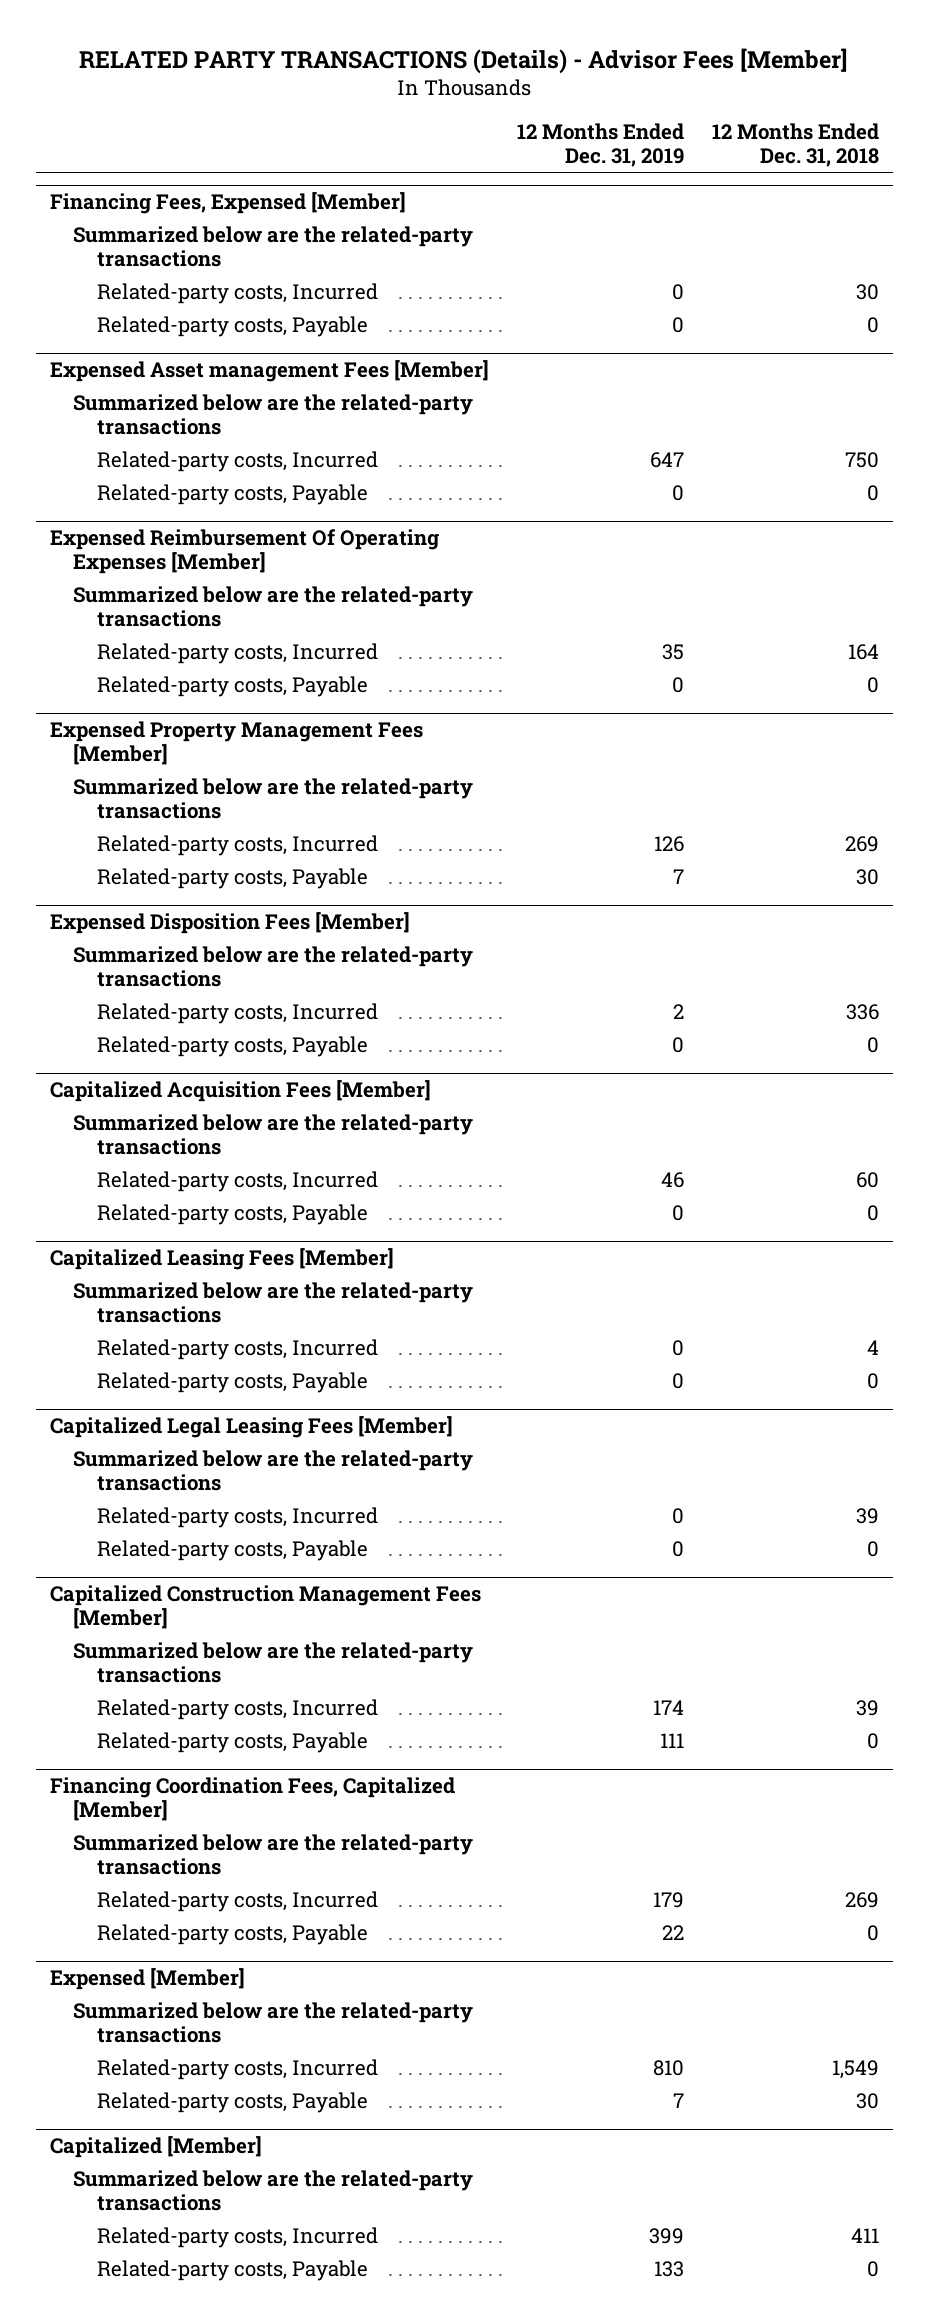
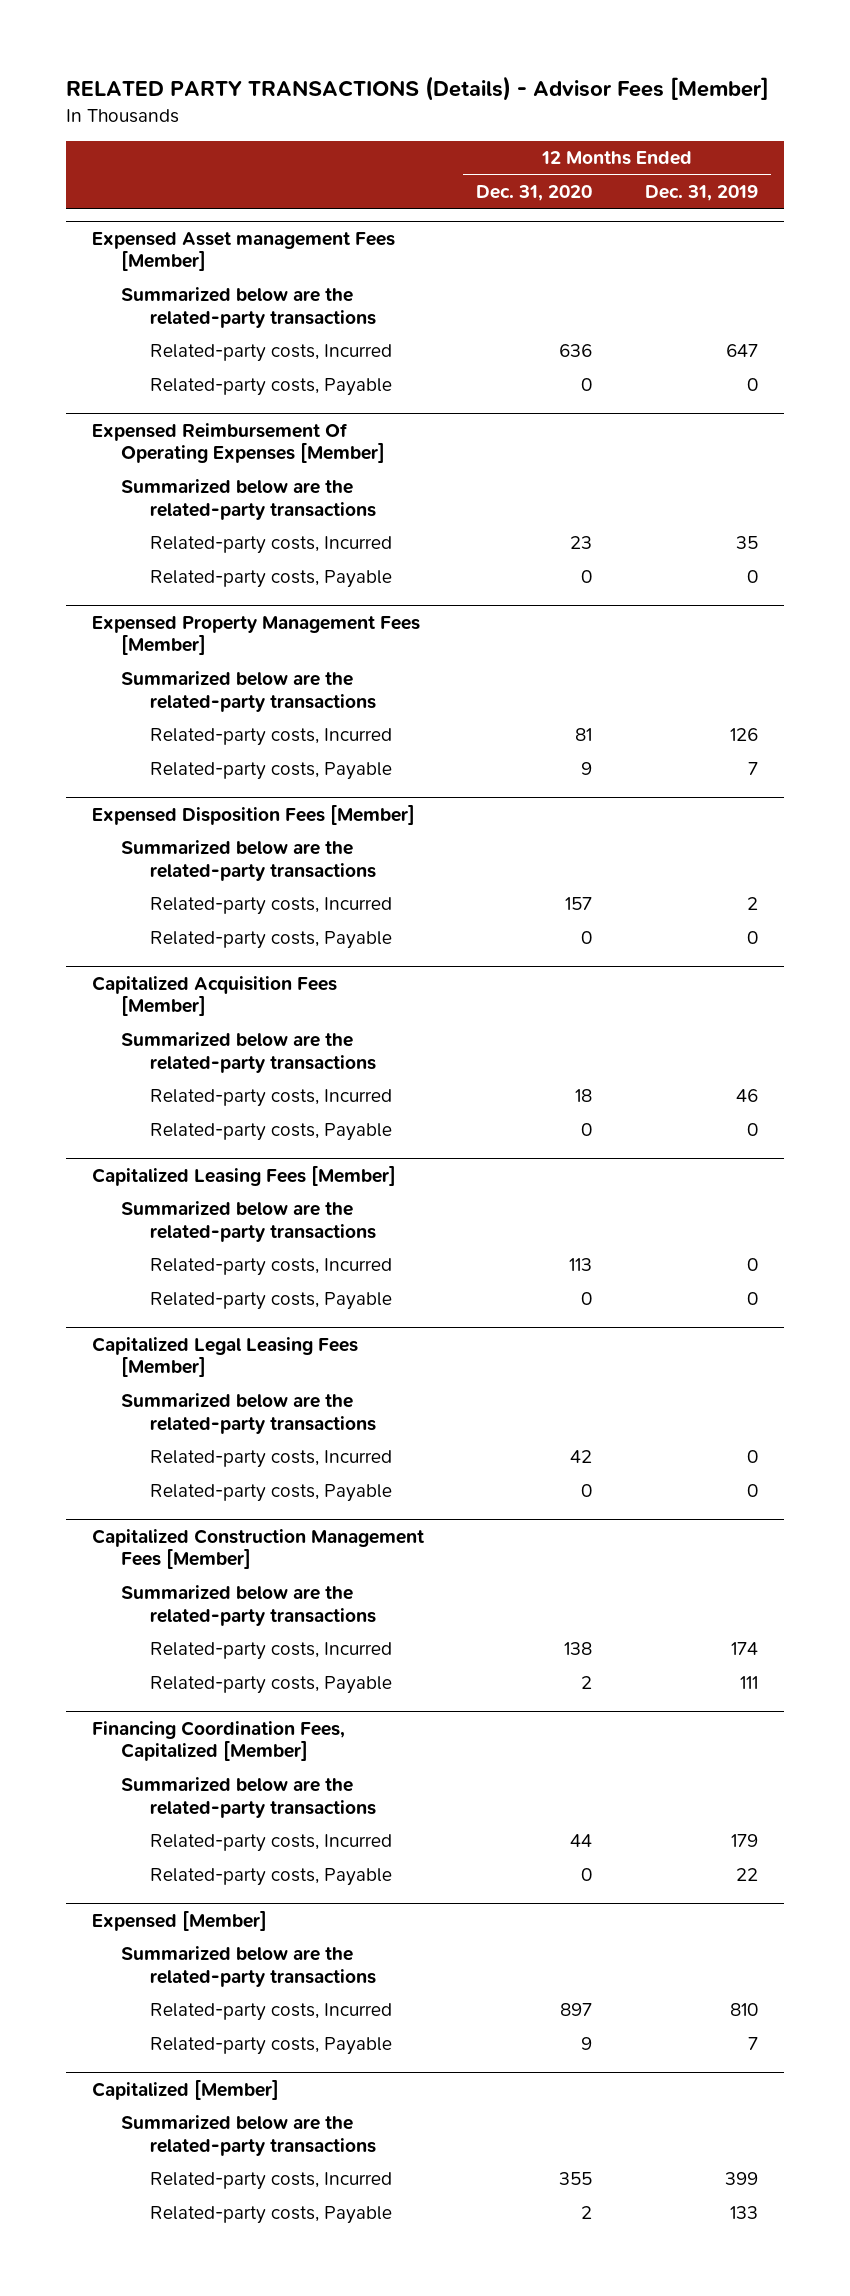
[711,123,879,168] 12 Months Ended Dec. 31, 2018 -> none
none -> [476,185,593,202] Dec. 31, 2020
[50,191,407,214] Financing Fees, Expensed [Member] -> none
[73,225,474,267] Summarized below are the related-party transactions -> none
[96,282,378,304] Related-party costs, Incurred -> none
[96,315,368,337] Related-party costs, Payable -> none

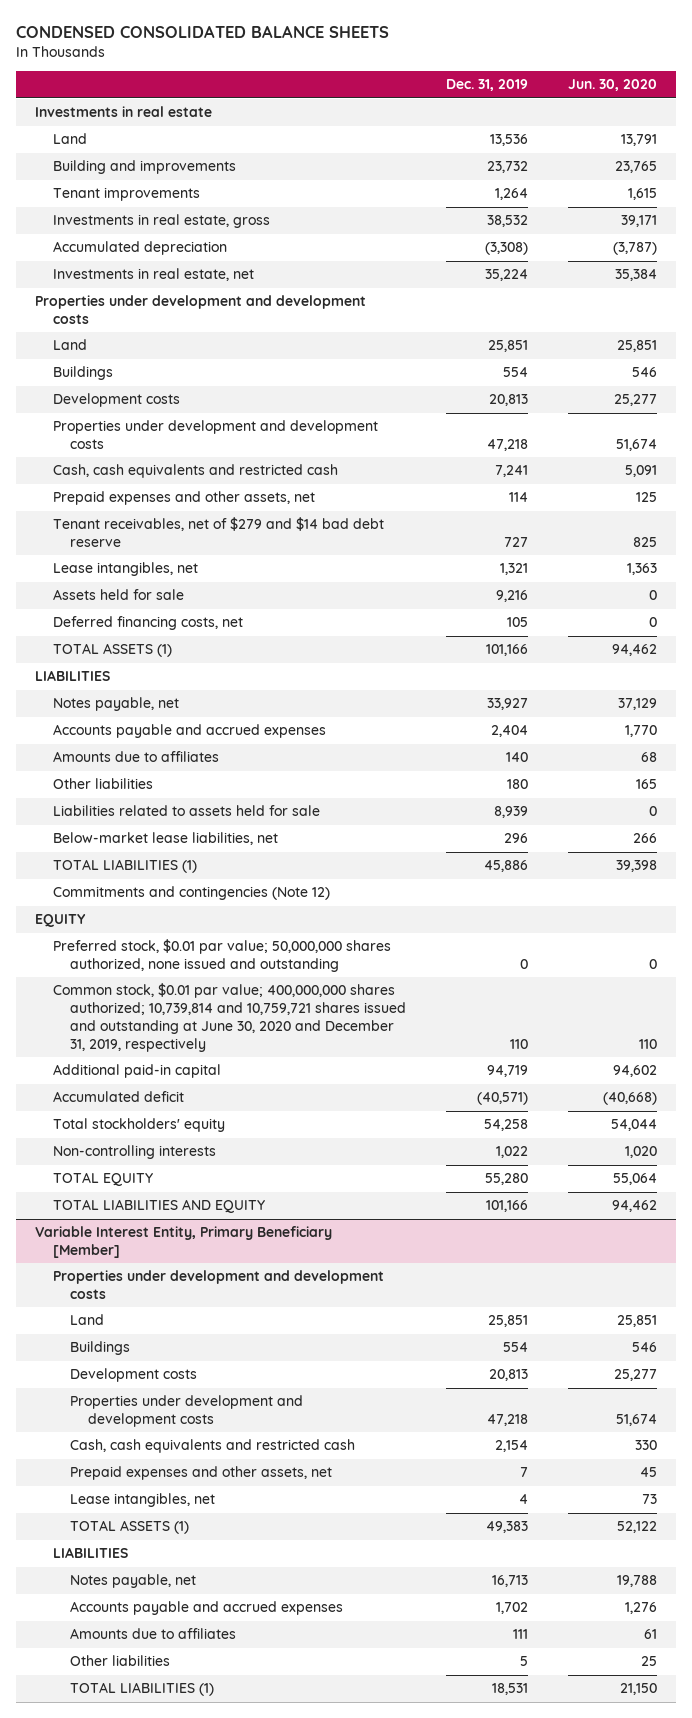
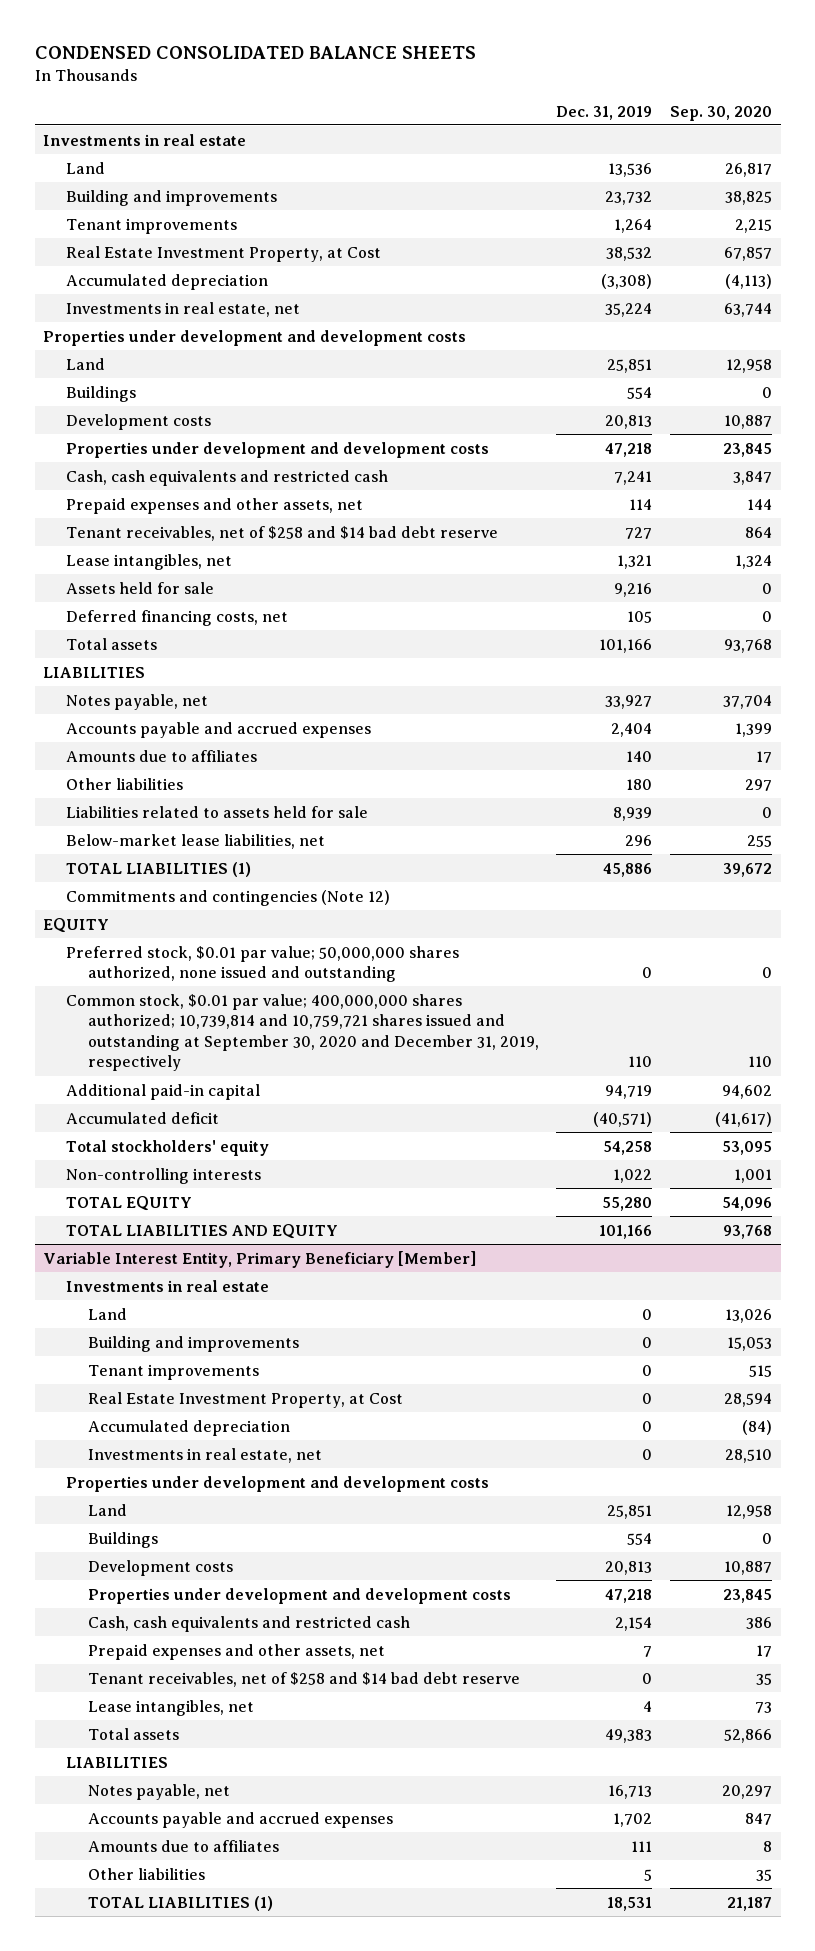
[567,79,657,92] Jun. 30, 2020 -> none
none -> [669,105,772,121] Sep. 30, 2020
[52,214,270,229] Investments in real estate, gross -> [65,245,381,262] Real Estate Investment Property, at Cost
[52,517,384,548] Tenant receivables, net of $279 and $14 bad debt reserve -> [65,525,498,541] Tenant receivables, net of $258 and $14 bad debt reserve
[52,643,172,658] TOTAL ASSETS (1) -> [65,637,157,650] Total assets
[52,983,407,1052] Common stock, $0.01 par value; 400,000,000 shares authorized; 10,739,814 and 10,759,721 shares issued and outstanding at June 30, 2020 and December 31, 2019, respectively -> [65,993,540,1072] Common stock, $0.01 par value; 400,000,000 shares authorized; 10,739,814 and 10,759,721 shares issued and outstanding at September 30, 2020 and December 31, 2019, respectively
none -> [65,1279,269,1292] Investments in real estate
none -> [88,1307,128,1320] Land
none -> [88,1335,300,1352] Building and improvements
none -> [88,1363,260,1380] Tenant improvements
none -> [88,1391,404,1408] Real Estate Investment Property, at Cost
none -> [88,1419,291,1436] Accumulated depreciation
none -> [88,1447,323,1463] Investments in real estate, net
none -> [88,1671,521,1687] Tenant receivables, net of $258 and $14 bad debt reserve
[70,1520,190,1535] TOTAL ASSETS (1) -> [88,1727,180,1740] Total assets

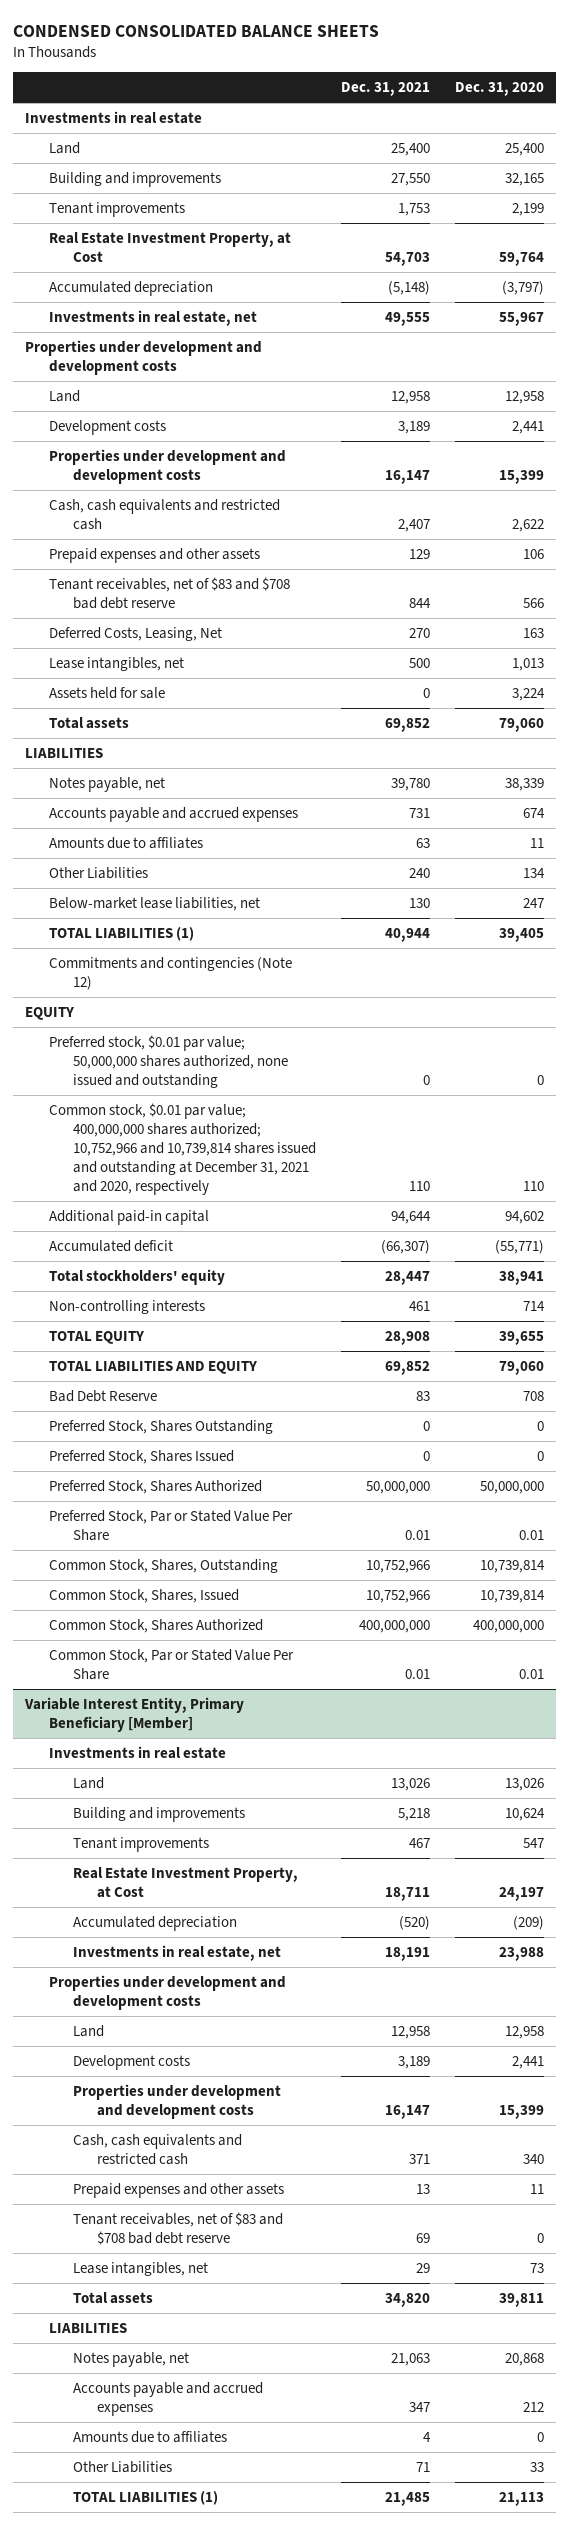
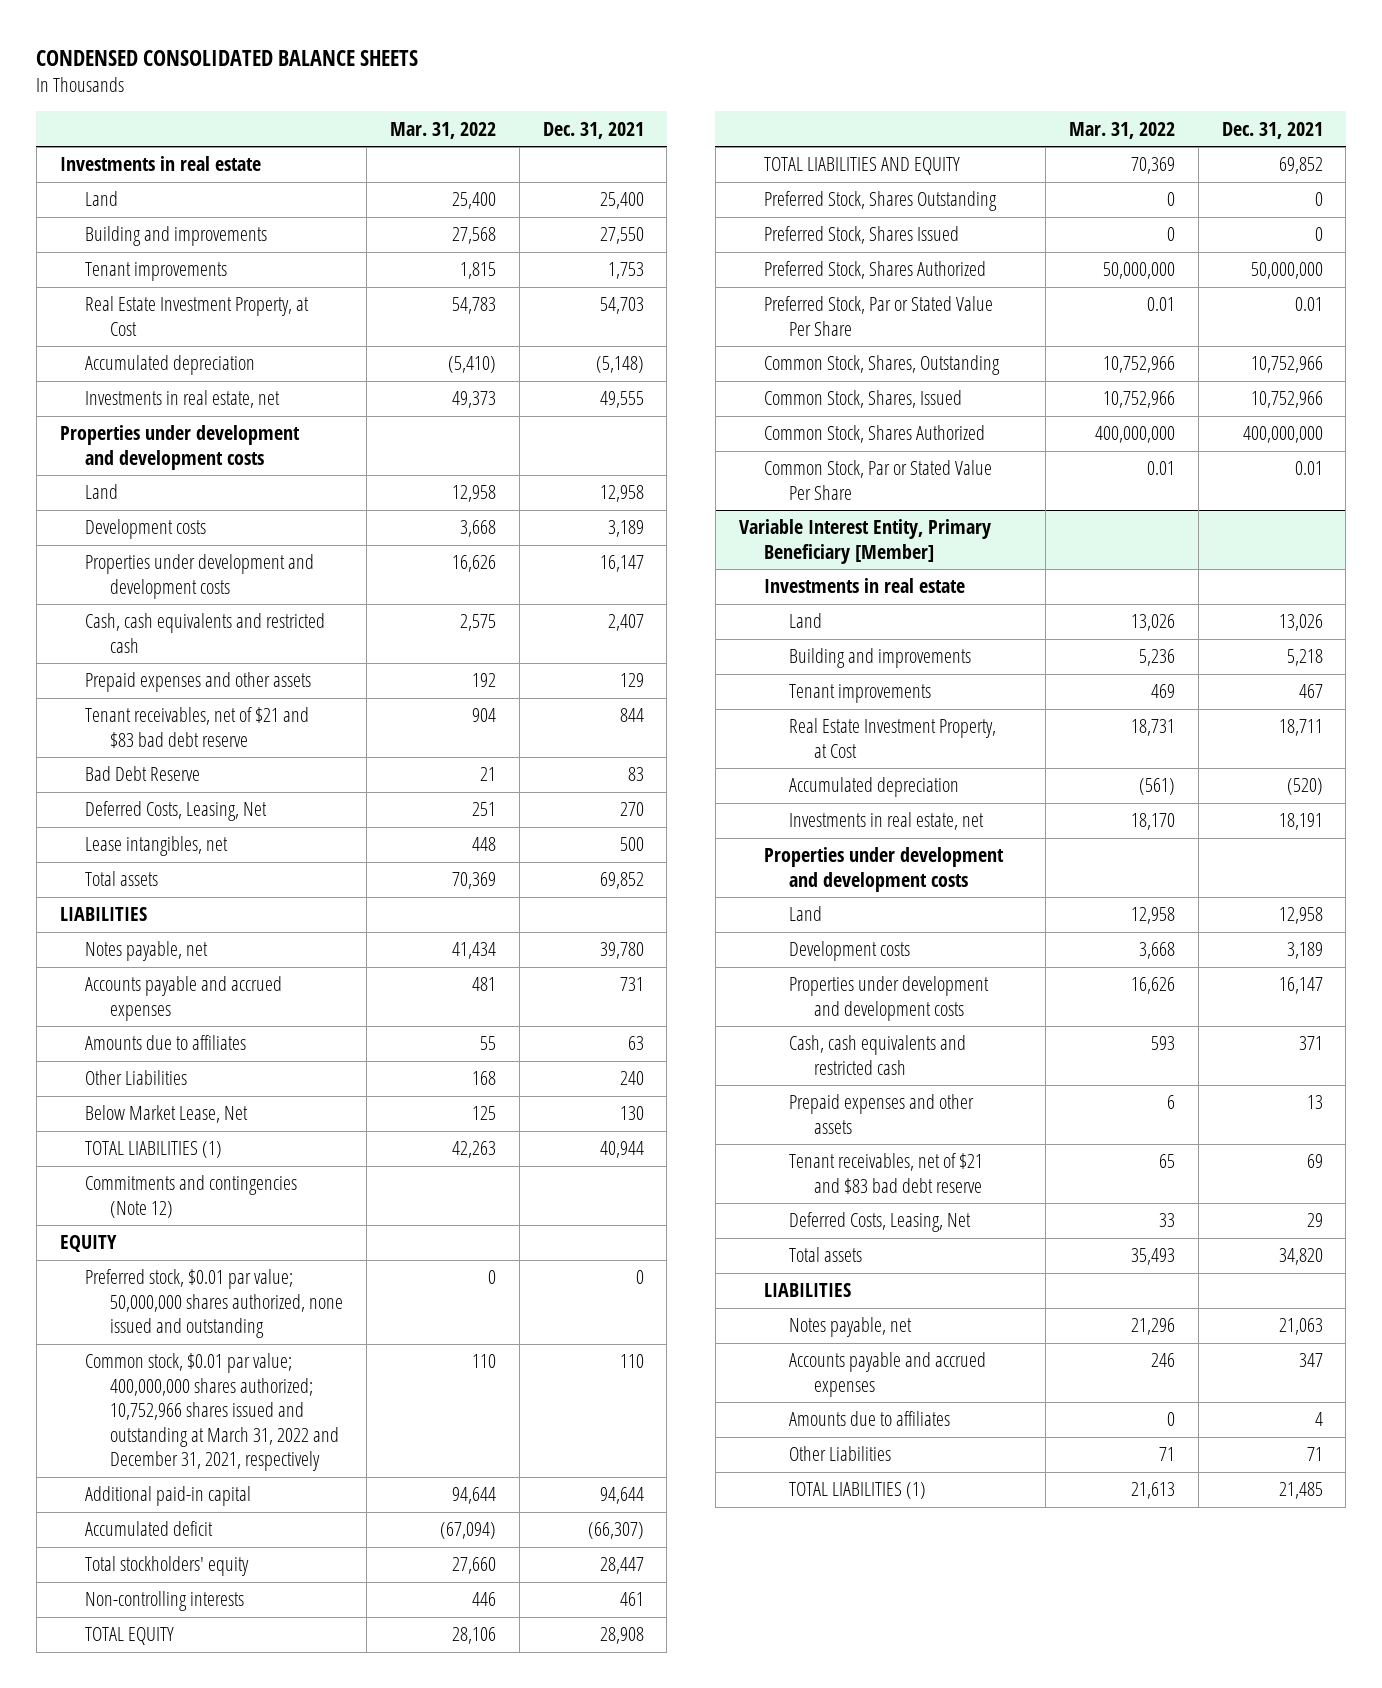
[454,82,544,97] Dec. 31, 2020 -> none
none -> [389,121,496,139] Mar. 31, 2022
[49,577,291,609] Tenant receivables, net of $83 and $708 bad debt reserve -> [84,707,309,748] Tenant receivables, net of $21 and $83 bad debt reserve
[49,1390,158,1403] Bad Debt Reserve -> [84,766,200,782] Bad Debt Reserve
[49,687,166,700] Assets held for sale -> none
[49,897,261,912] Below-market lease liabilities, net -> [84,1105,248,1124] Below Market Lease, Net
[49,1103,317,1195] Common stock, $0.01 par value; 400,000,000 shares authorized; 10,752,966 and 10,739,814 shares issued and outstanding at December 31, 2021 and 2020, respectively -> [84,1353,340,1472] Common stock, $0.01 par value; 400,000,000 shares authorized; 10,752,966 shares issued and outstanding at March 31, 2022 and December 31, 2021, respectively
[73,2262,209,2277] Lease intangibles, net -> none
[73,2212,284,2245] Tenant receivables, net of $83 and $708 bad debt reserve -> [789,1153,984,1194] Tenant receivables, net of $21 and $83 bad debt reserve
none -> [789,1212,972,1233] Deferred Costs, Leasing, Net

